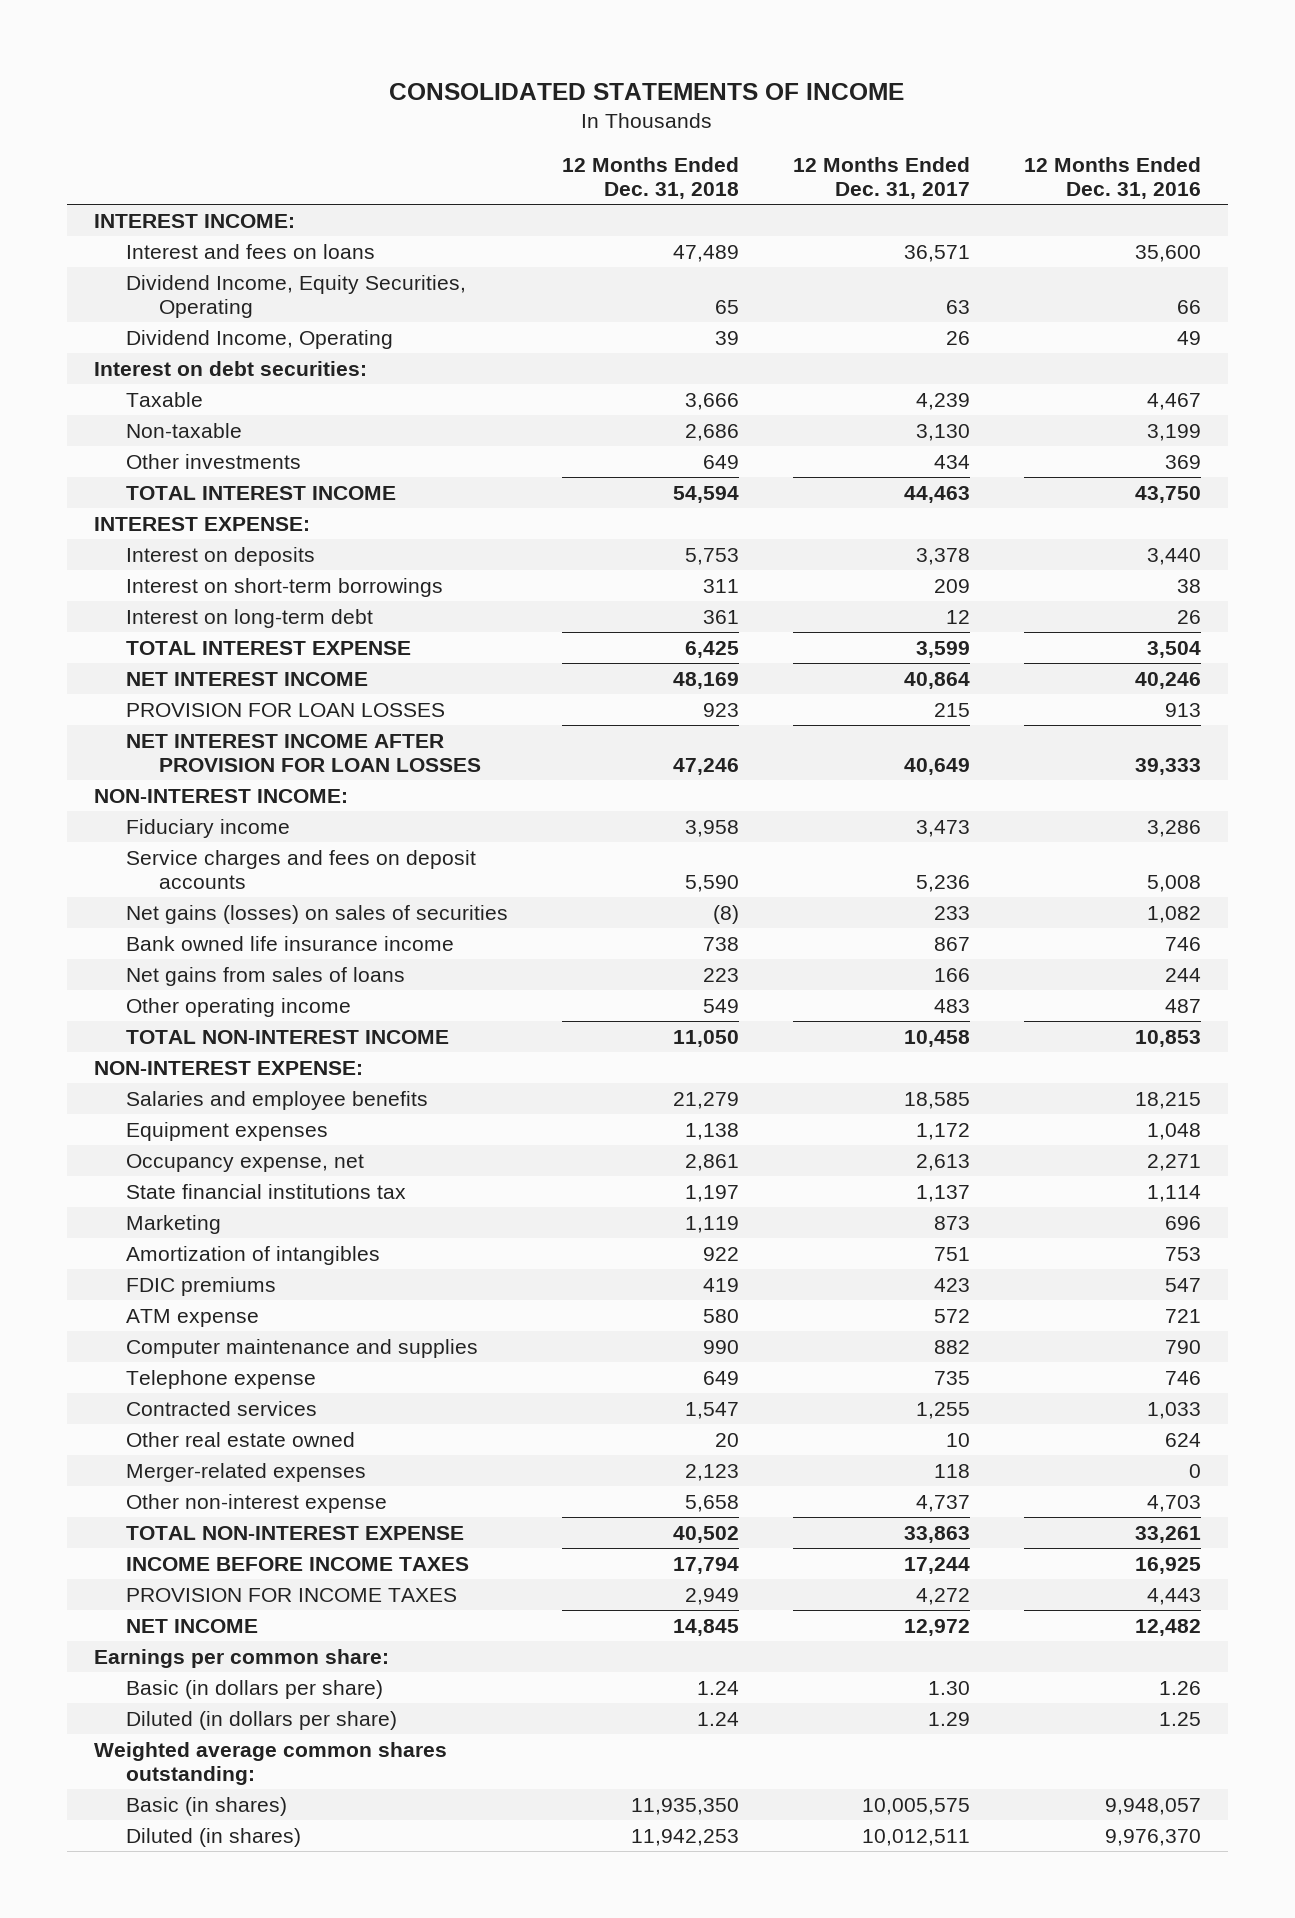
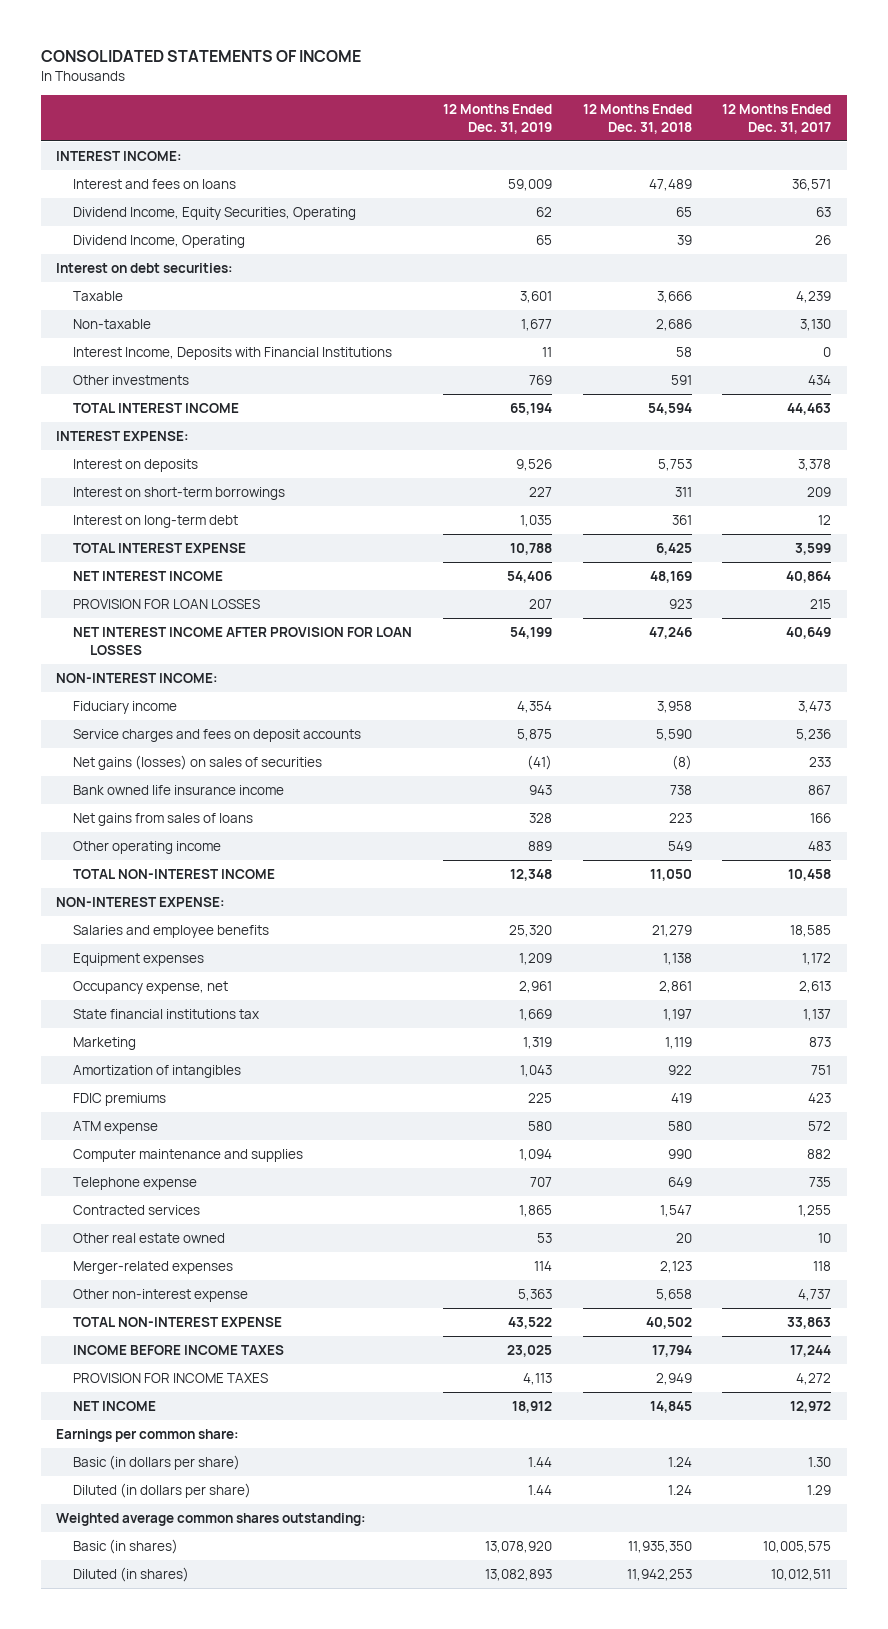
[1023,157,1201,200] 12 Months Ended Dec. 31, 2016 -> none
none -> [442,103,552,134] 12 Months Ended Dec. 31, 2019
none -> [73,347,393,361] Interest Income, Deposits with Financial Institutions
[703,454,740,469] 649 -> [670,375,692,386] 591

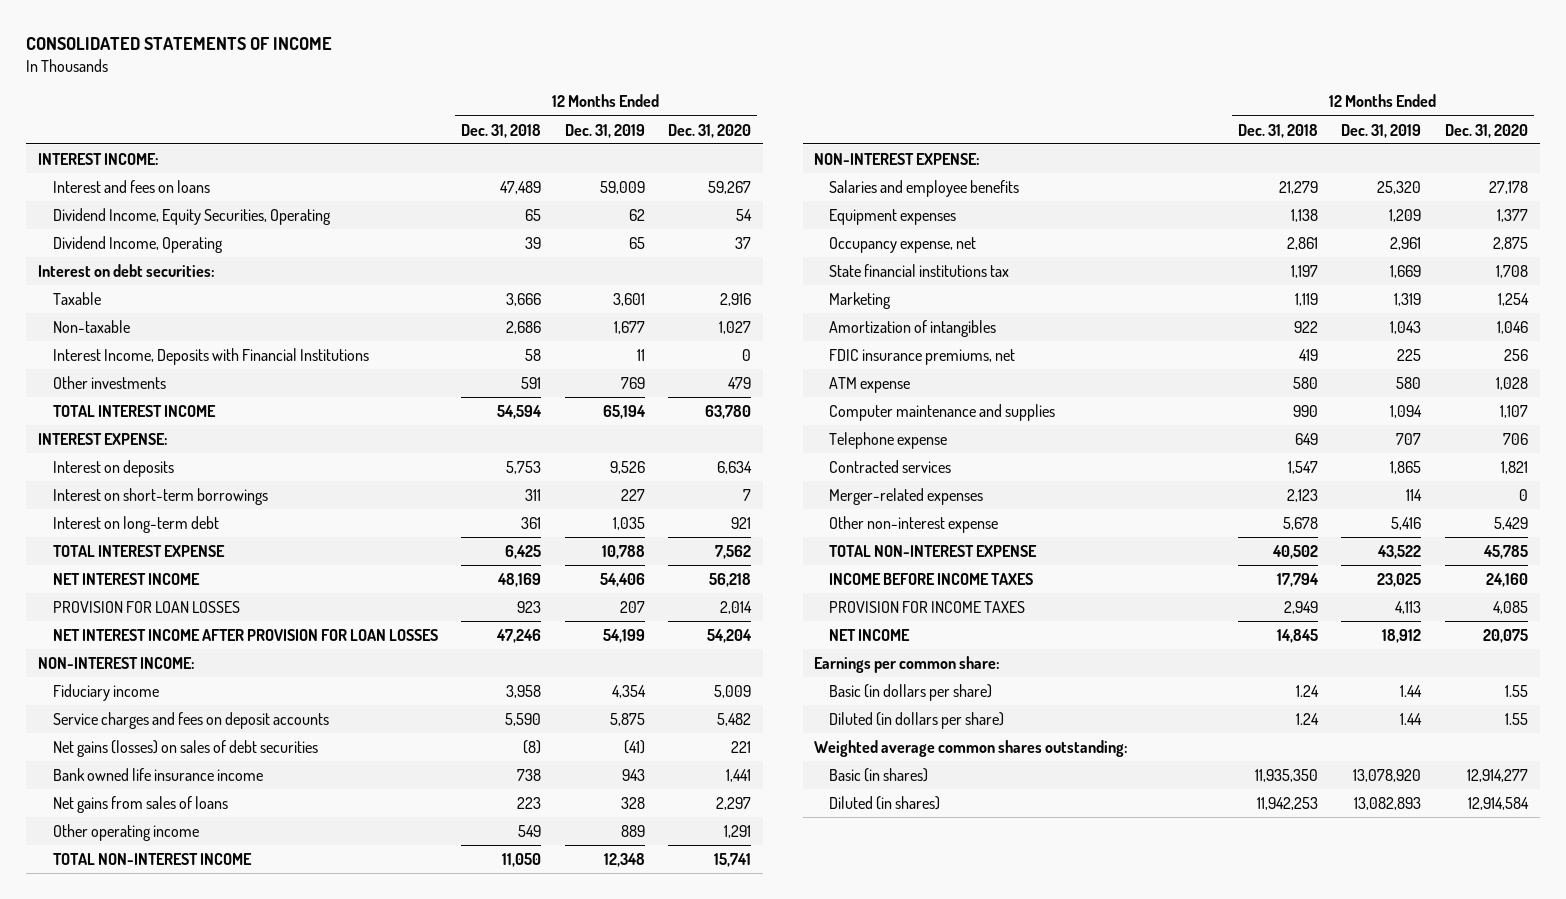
[722,103,832,134] 12 Months Ended Dec. 31, 2017 -> none
none -> [668,123,752,138] Dec. 31, 2020
[73,755,323,771] Net gains (losses) on sales of securities -> [52,739,318,757] Net gains (losses) on sales of debt securities
[73,1093,167,1107] FDIC premiums -> [829,348,1016,365] FDIC insurance premiums, net
[73,1233,226,1244] Other real estate owned -> none
[517,1289,552,1302] 5,363 -> [1391,516,1422,530] 5,416
[655,1289,692,1302] 5,658 -> [1282,516,1318,530] 5,678

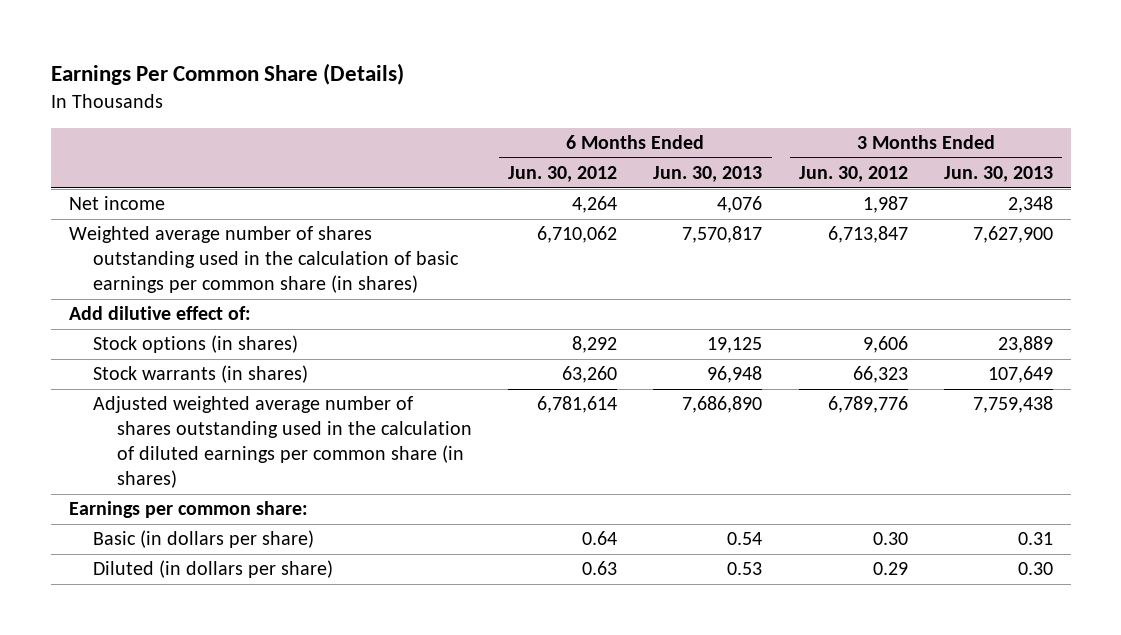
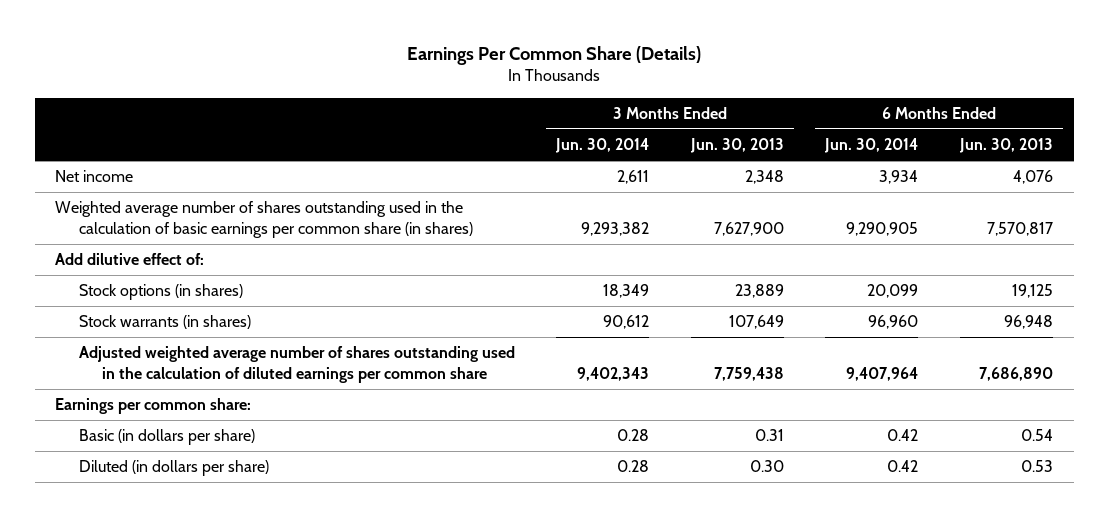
[508,166,618,183] Jun. 30, 2012 -> none
[798,166,908,183] Jun. 30, 2012 -> none
none -> [555,138,650,154] Jun. 30, 2014
none -> [824,138,919,154] Jun. 30, 2014
[93,396,473,489] Adjusted weighted average number of shares outstanding used in the calculation of diluted earnings per common share (in shares) -> [78,346,515,383] Adjusted weighted average number of shares outstanding used in the calculation of diluted earnings per common share

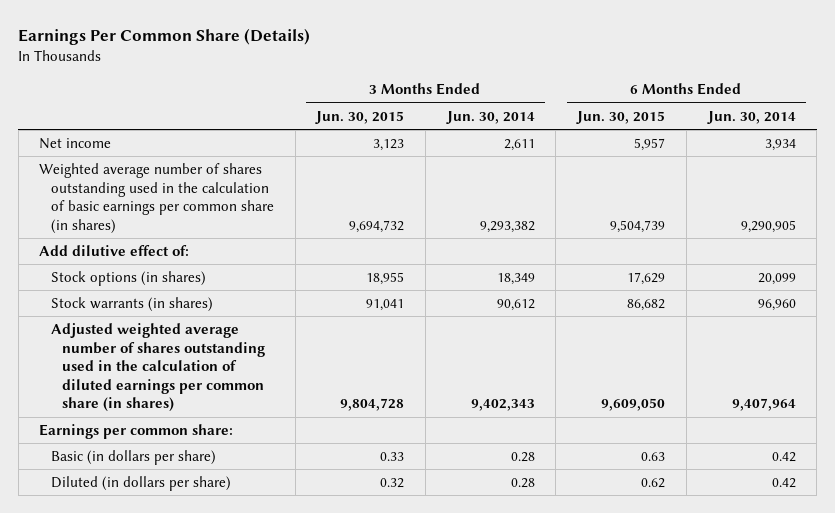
[689,138,784,154] Jun. 30, 2013 -> none
[958,138,1053,154] Jun. 30, 2013 -> none
none -> [315,110,405,124] Jun. 30, 2015
none -> [576,110,666,124] Jun. 30, 2015
[78,346,515,383] Adjusted weighted average number of shares outstanding used in the calculation of diluted earnings per common share -> [50,323,266,413] Adjusted weighted average number of shares outstanding used in the calculation of diluted earnings per common share (in shares)

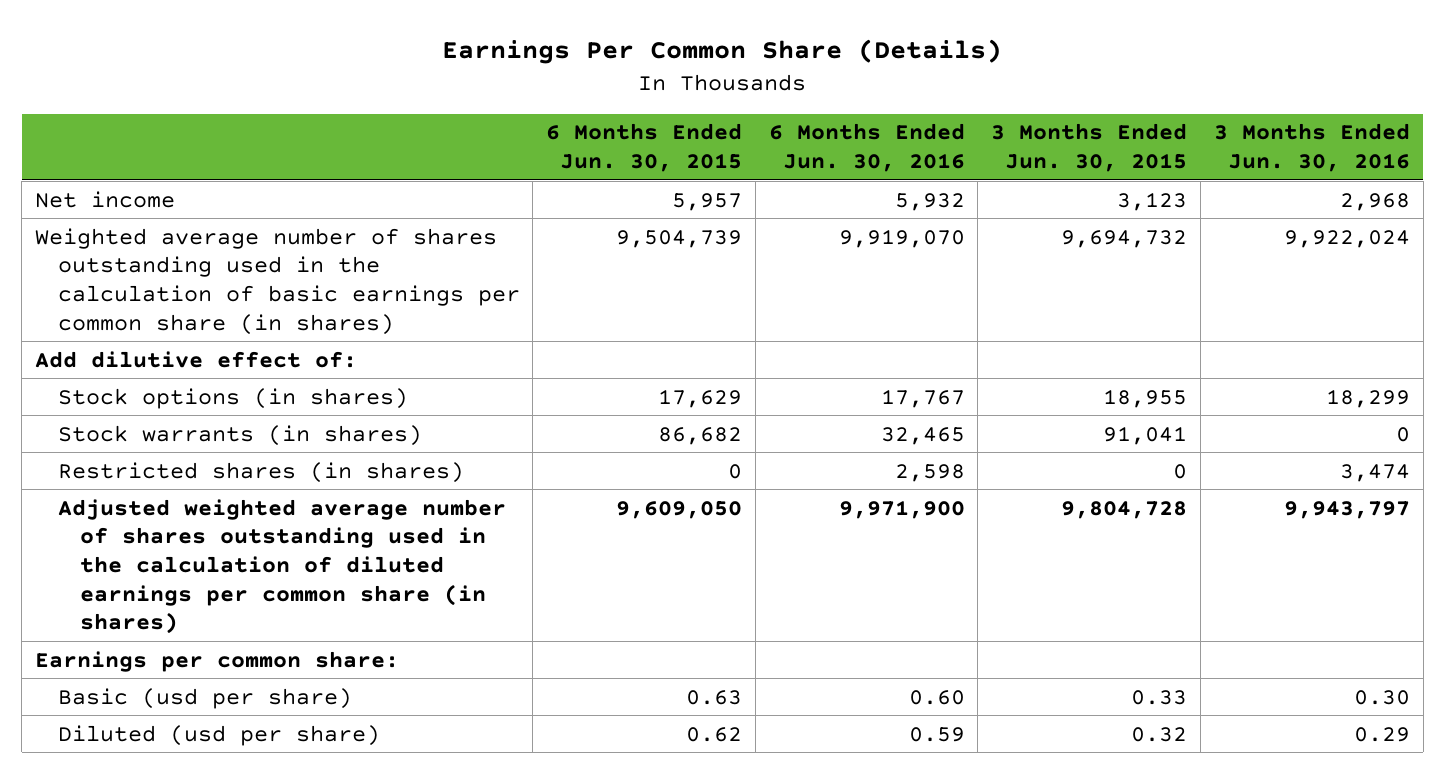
[445,110,535,124] Jun. 30, 2014 -> none
[706,110,796,124] Jun. 30, 2014 -> none
none -> [768,123,965,172] 6 Months Ended Jun. 30, 2016
none -> [1213,123,1410,172] 3 Months Ended Jun. 30, 2016
none -> [57,461,464,483] Restricted shares (in shares)
[50,450,216,466] Basic (in dollars per share) -> [57,687,352,709] Basic (usd per share)
[50,476,231,492] Diluted (in dollars per share) -> [57,724,380,746] Diluted (usd per share)

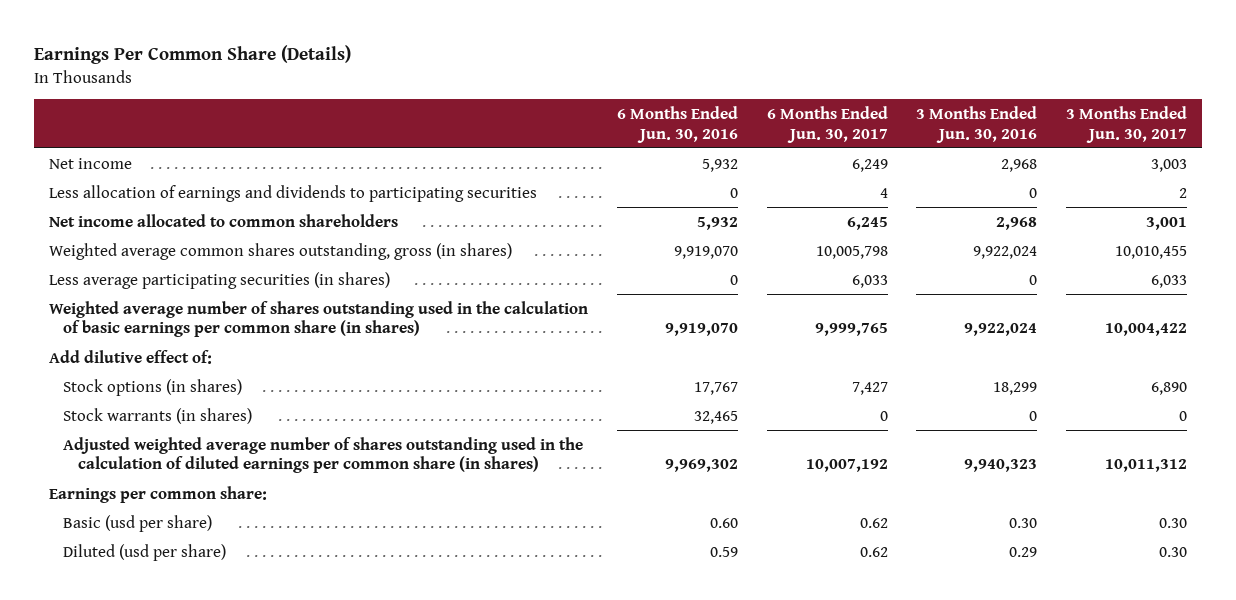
[546,123,743,172] 6 Months Ended Jun. 30, 2015 -> none
[991,123,1188,172] 3 Months Ended Jun. 30, 2015 -> none
none -> [766,105,888,143] 6 Months Ended Jun. 30, 2017
none -> [1066,105,1188,143] 3 Months Ended Jun. 30, 2017
none -> [48,184,537,202] Less allocation of earnings and dividends to participating securities
none -> [48,213,398,227] Net income allocated to common shareholders
none -> [48,242,512,260] Weighted average common shares outstanding, gross (in shares)
none -> [48,271,390,289] Less average participating securities (in shares)
[57,461,464,483] Restricted shares (in shares) -> none
[838,499,965,519] 9,971,900 -> [664,459,738,473] 9,969,302
[1283,500,1410,519] 9,943,797 -> [964,459,1038,473] 9,940,323

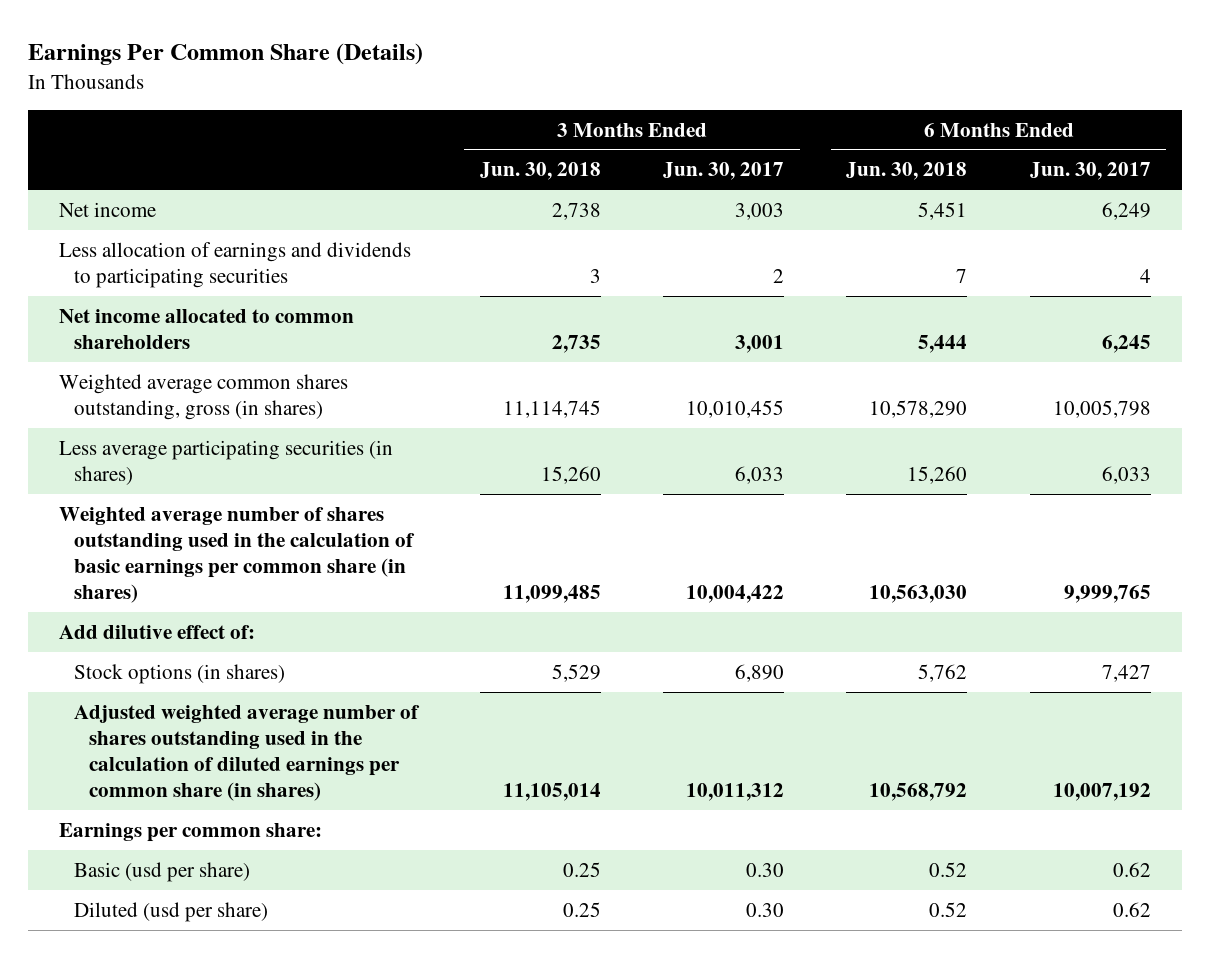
[616,105,738,143] 6 Months Ended Jun. 30, 2016 -> none
[916,105,1038,143] 3 Months Ended Jun. 30, 2016 -> none
none -> [479,162,601,181] Jun. 30, 2018
none -> [846,162,968,181] Jun. 30, 2018
[63,407,253,424] Stock warrants (in shares) -> none

